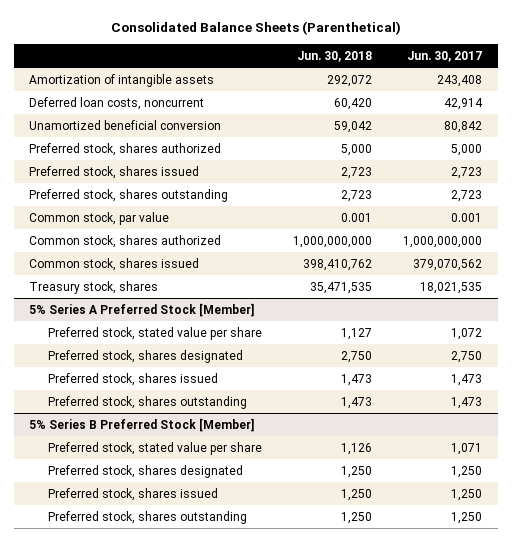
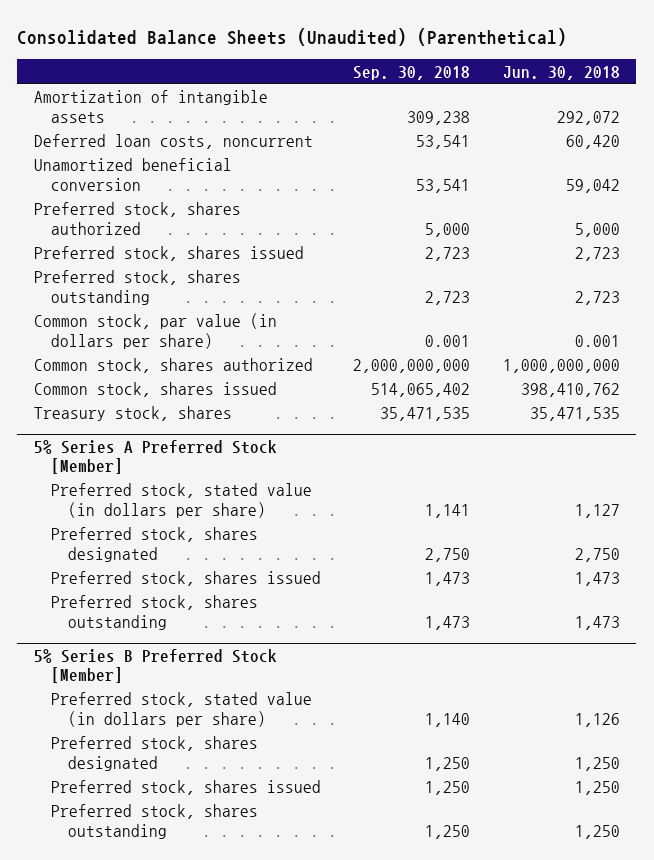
[110,21,401,36] Consolidated Balance Sheets (Parenthetical) -> [17,27,568,46] Consolidated Balance Sheets (Unaudited) (Parenthetical)
[407,50,483,62] Jun. 30, 2017 -> none
none -> [353,65,471,80] Sep. 30, 2018
[29,211,170,225] Common stock, par value -> [33,313,277,349] Common stock, par value (in dollars per share)
[47,326,262,340] Preferred stock, stated value per share -> [50,483,312,518] Preferred stock, stated value (in dollars per share)
[47,441,262,455] Preferred stock, stated value per share -> [50,692,312,727] Preferred stock, stated value (in dollars per share)

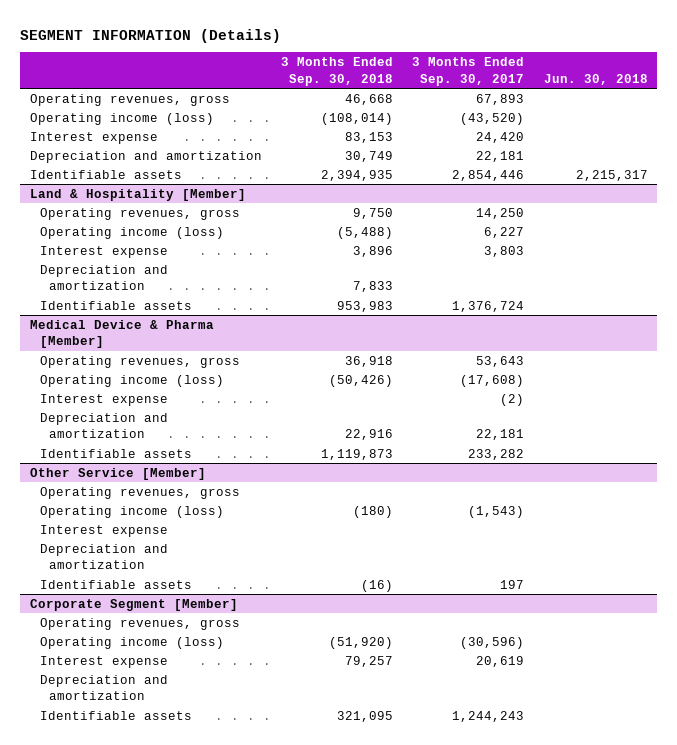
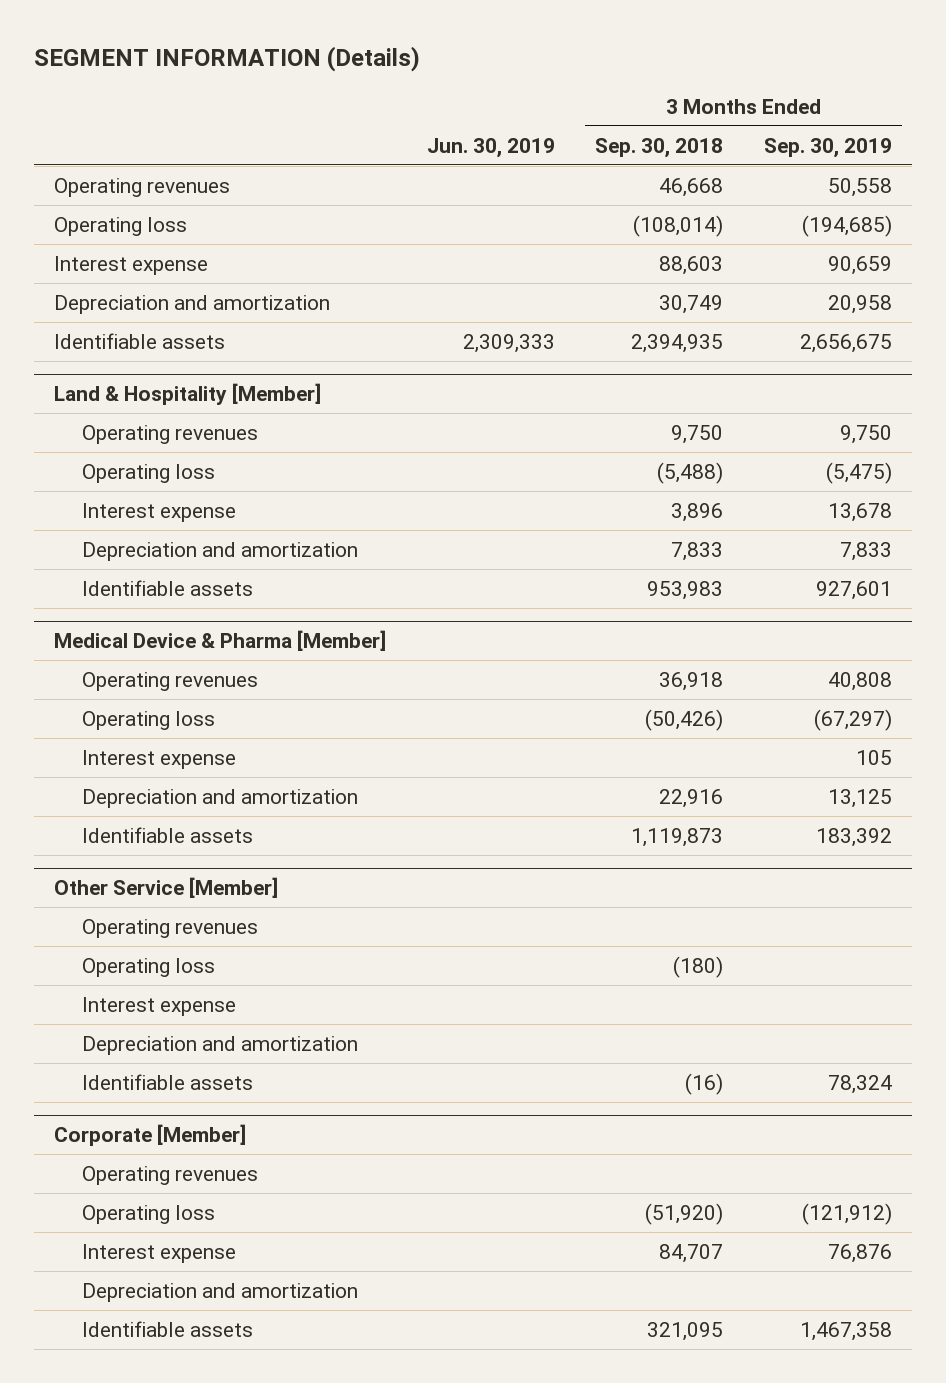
[412,57,525,86] 3 Months Ended Sep. 30, 2017 -> none
[543,73,648,85] Jun. 30, 2018 -> none
none -> [426,137,555,158] Jun. 30, 2019
none -> [763,137,892,158] Sep. 30, 2019
[29,93,230,106] Operating revenues, gross -> [54,177,231,197] Operating revenues
[29,112,214,125] Operating income (loss) -> [54,216,188,236] Operating loss
[345,131,394,143] 83,153 -> [659,255,724,275] 88,603
[39,207,240,220] Operating revenues, gross -> [81,424,258,444] Operating revenues
[39,226,224,239] Operating income (loss) -> [81,463,215,483] Operating loss
[39,355,240,368] Operating revenues, gross -> [81,671,258,691] Operating revenues
[39,374,224,387] Operating income (loss) -> [81,710,215,730] Operating loss
[39,486,240,499] Operating revenues, gross -> [81,918,258,938] Operating revenues
[39,505,224,518] Operating income (loss) -> [81,957,215,977] Operating loss
[29,598,238,611] Corporate Segment [Member] -> [54,1123,247,1146] Corporate [Member]
[39,617,240,630] Operating revenues, gross -> [81,1165,258,1185] Operating revenues
[39,636,224,649] Operating income (loss) -> [81,1204,215,1224] Operating loss
[345,655,394,667] 79,257 -> [659,1243,724,1263] 84,707

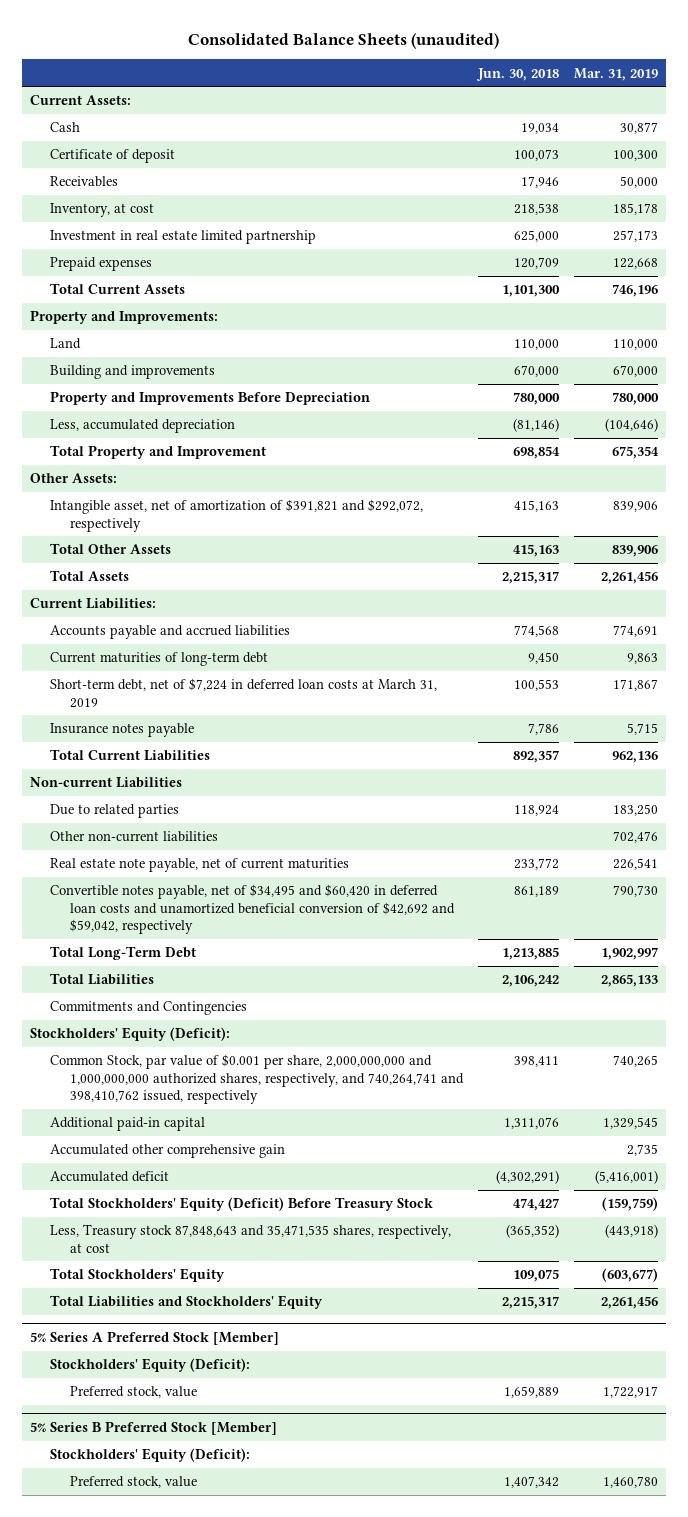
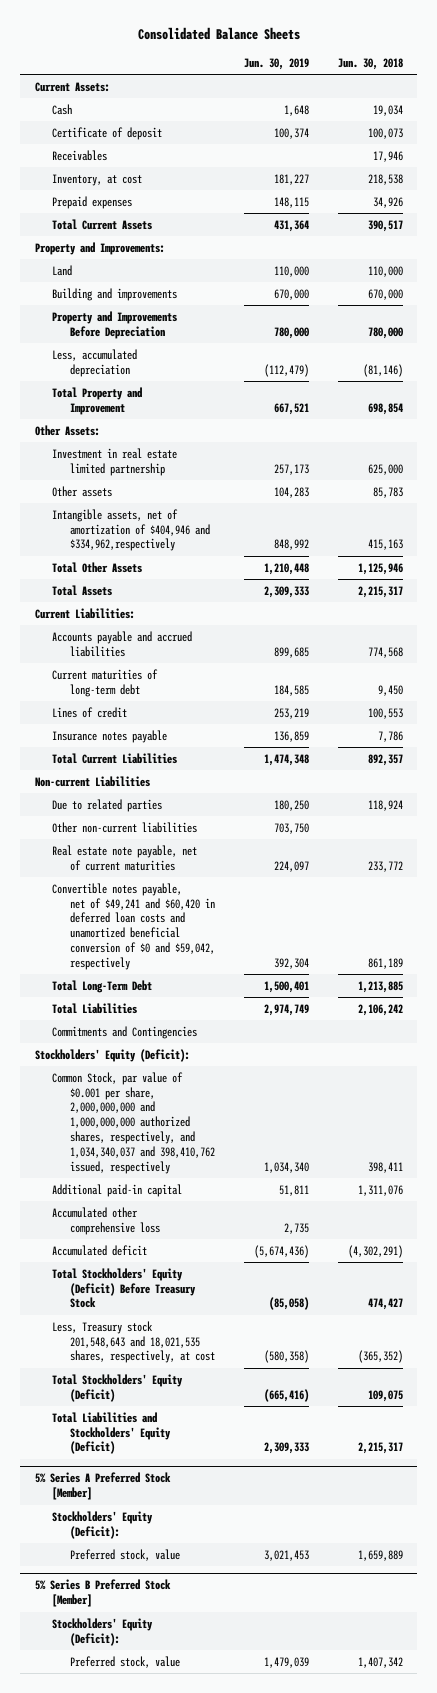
[187,32,499,49] Consolidated Balance Sheets (unaudited) -> [137,26,300,40] Consolidated Balance Sheets
[573,67,658,81] Mar. 31, 2019 -> none
none -> [244,57,310,70] Jun. 30, 2019
[513,257,559,270] 120,709 -> [372,196,403,208] 34,926
[501,285,560,298] 1,101,300 -> [367,219,403,232] 390,517
[49,230,316,245] Investment in real estate limited partnership -> [52,447,178,476] Investment in real estate limited partnership
none -> [52,485,113,497] Other assets
[49,499,423,532] Intangible asset, net of amortization of $391,821 and $292,072, respectively -> [52,508,211,552] Intangible assets, net of amortization of $404,946 and $334,962,respectively
[512,544,559,558] 415,163 -> [357,562,403,575] 1,125,946
[49,678,437,708] Short-term debt, net of $7,224 in deferred loan costs at March 31, 2019 -> [52,706,128,718] Lines of credit
[49,884,455,935] Convertible notes payable, net of $34,495 and $60,420 in deferred loan costs and unamortized beneficial conversion of $42,692 and $59,042, respectively -> [52,882,216,970] Convertible notes payable, net of $49,241 and $60,420 in deferred loan costs and unamortized beneficial conversion of $0 and $59,042, respectively
[49,1054,464,1105] Common Stock, par value of $0.001 per share, 2,000,000,000 and 1,000,000,000 authorized shares, respectively, and 740,264,741 and 398,410,762 issued, respectively -> [52,1071,216,1174] Common Stock, par value of $0.001 per share, 2,000,000,000 and 1,000,000,000 authorized shares, respectively, and 1,034,340,037 and 398,410,762 issued, respectively
[49,1144,285,1159] Accumulated other comprehensive gain -> [52,1206,161,1235] Accumulated other comprehensive loss
[49,1224,451,1253] Less, Treasury stock 87,848,643 and 35,471,535 shares, respectively, at cost -> [52,1320,216,1364] Less, Treasury stock 201,548,643 and 18,021,535 shares, respectively, at cost
[49,1268,225,1283] Total Stockholders' Equity -> [52,1373,184,1402] Total Stockholders' Equity (Deficit)
[49,1295,323,1310] Total Liabilities and Stockholders' Equity -> [52,1411,172,1455] Total Liabilities and Stockholders' Equity (Deficit)

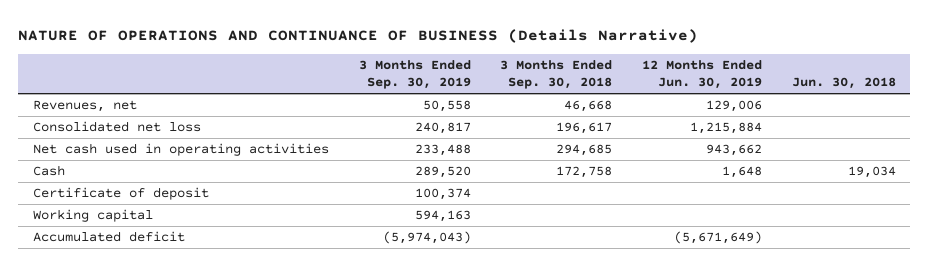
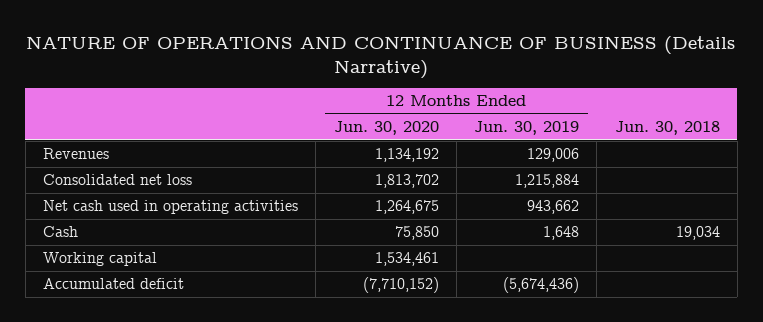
[358,60,471,90] 3 Months Ended Sep. 30, 2019 -> none
[500,60,613,90] 3 Months Ended Sep. 30, 2018 -> none
none -> [333,121,439,136] Jun. 30, 2020
[32,100,137,113] Revenues, net -> [43,148,110,160] Revenues
[32,187,209,201] Certificate of deposit -> none
[673,231,762,245] (5,671,649) -> [503,277,580,294] (5,674,436)

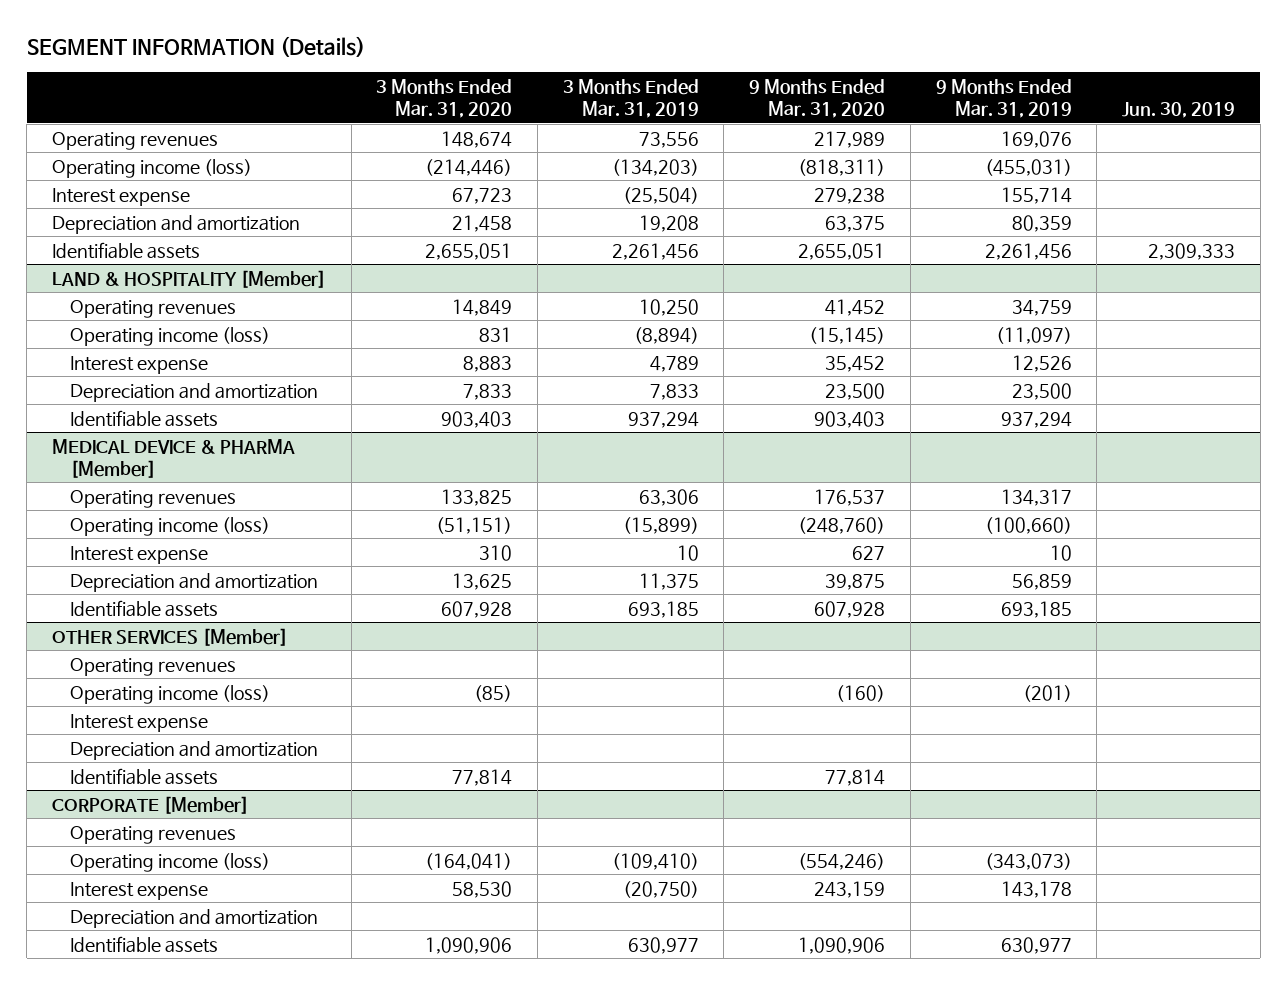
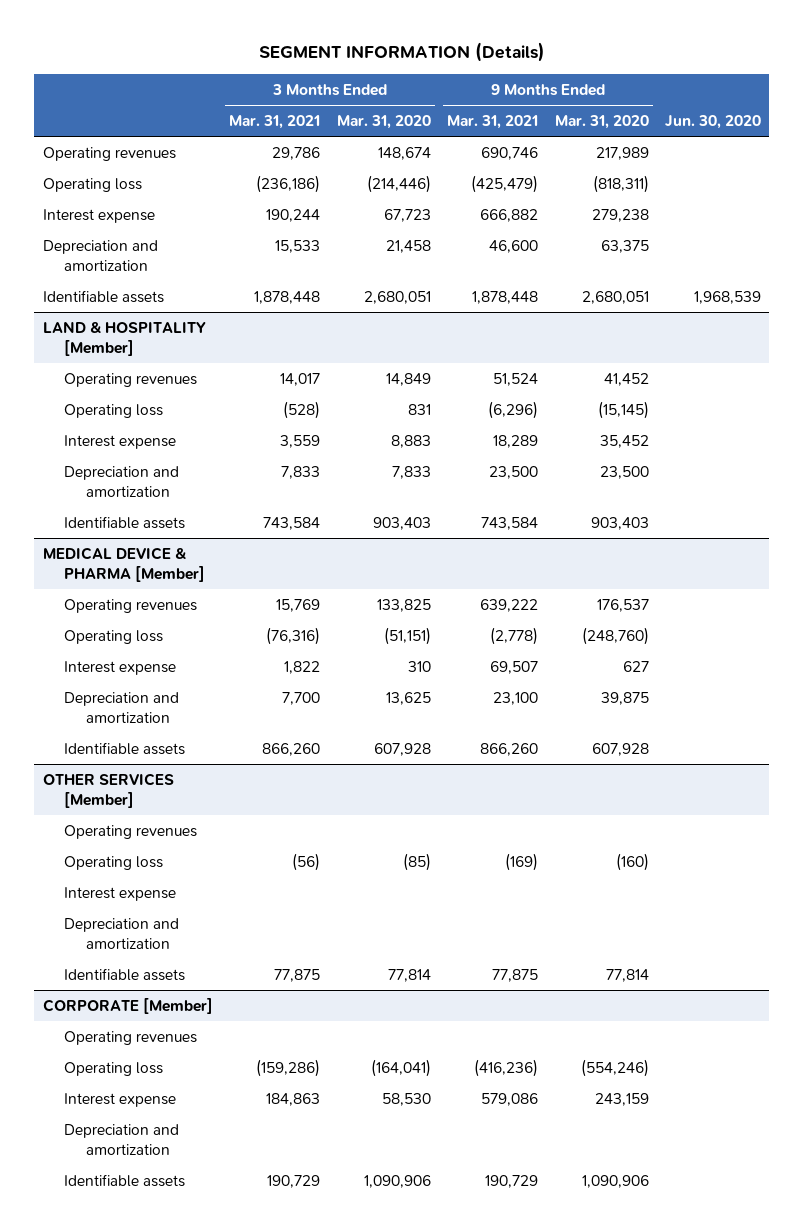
[562,78,699,119] 3 Months Ended Mar. 31, 2019 -> none
[935,78,1072,119] 9 Months Ended Mar. 31, 2019 -> none
[1122,102,1236,119] Jun. 30, 2019 -> none
none -> [229,114,321,129] Mar. 31, 2021
none -> [447,114,539,129] Mar. 31, 2021
none -> [665,114,762,129] Jun. 30, 2020
[51,158,252,178] Operating income (loss) -> [42,177,142,192] Operating loss
[425,242,513,260] 2,655,051 -> [363,290,431,304] 2,680,051
[798,242,886,260] 2,655,051 -> [581,290,649,304] 2,680,051
[70,326,271,346] Operating income (loss) -> [64,403,164,418] Operating loss
[70,516,271,536] Operating income (loss) -> [64,629,164,644] Operating loss
[70,684,271,704] Operating income (loss) -> [64,855,164,870] Operating loss
[70,852,271,872] Operating income (loss) -> [64,1061,164,1076] Operating loss

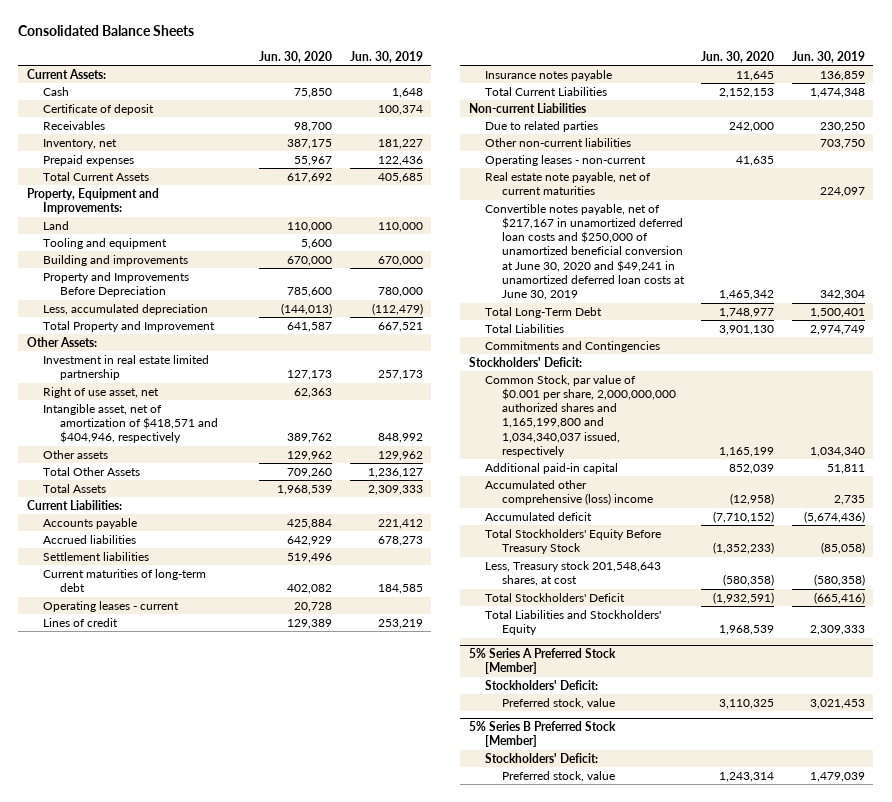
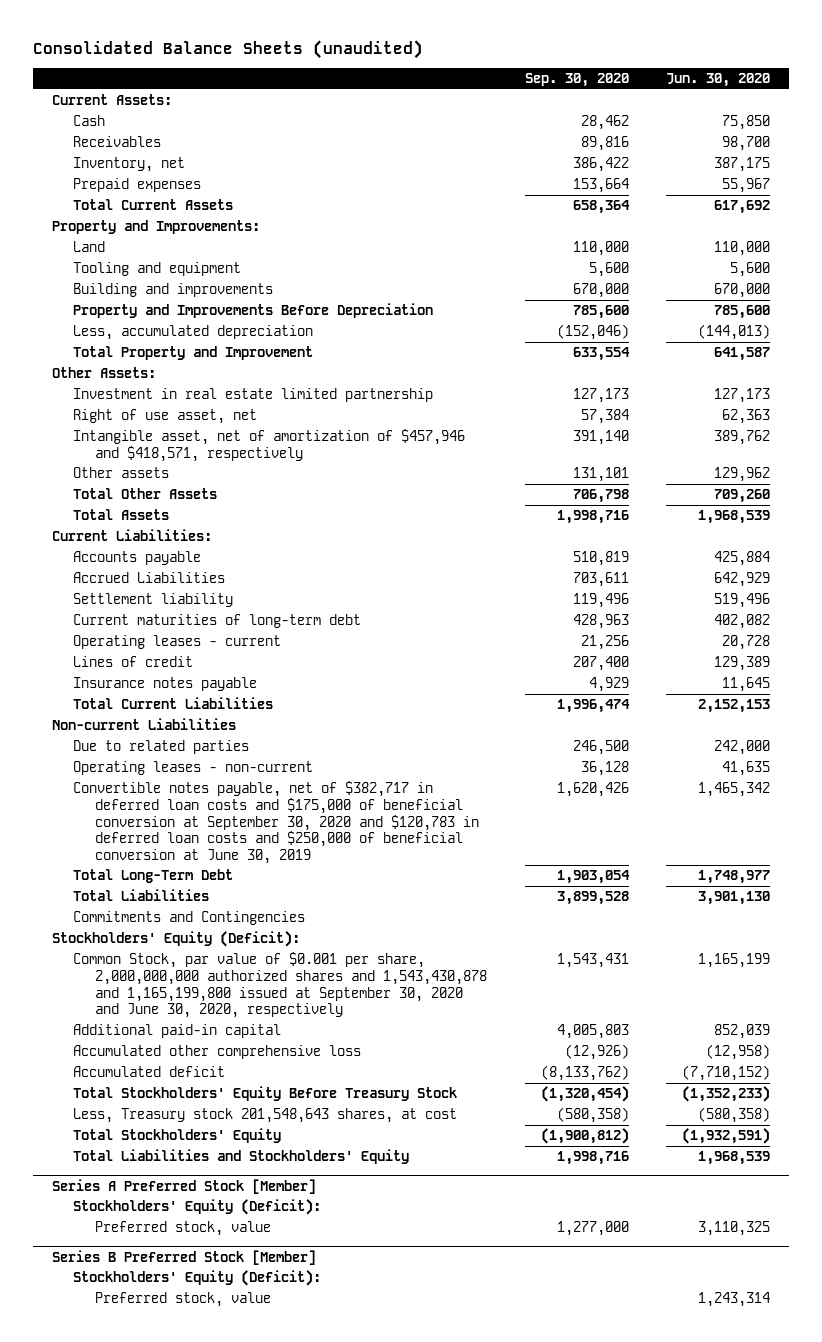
[18,25,195,37] Consolidated Balance Sheets -> [32,40,423,60] Consolidated Balance Sheets (unaudited)
[349,50,423,63] Jun. 30, 2019 -> none
none -> [524,73,629,88] Sep. 30, 2020
[43,103,155,115] Certificate of deposit -> none
[26,187,159,215] Property, Equipment and Improvements: -> [51,220,260,235] Property and Improvements:
[43,403,218,444] Intangible asset, net of amortization of $418,571 and $404,946, respectively -> [73,429,466,462] Intangible asset, net of amortization of $457,946 and $418,571, respectively
[43,534,137,544] Accrued liabilities -> [73,572,226,584] Accrued Liabilities
[43,551,150,561] Settlement liabilities -> [73,593,234,608] Settlement liability
[485,137,632,147] Other non-current liabilities -> none
[485,171,652,196] Real estate note payable, net of current maturities -> none
[485,203,685,301] Convertible notes payable, net of $217,167 in unamortized deferred loan costs and $250,000 of unamortized beneficial conversion at June 30, 2020 and $49,241 in unamortized deferred loan costs at June 30, 2019 -> [73,781,479,864] Convertible notes payable, net of $382,717 in deferred loan costs and $175,000 of beneficial conversion at September 30, 2020 and $120,783 in deferred loan costs and $250,000 of beneficial conversion at June 30, 2019
[469,356,583,367] Stockholders' Deficit: -> [51,931,300,948] Stockholders' Equity (Deficit):
[485,374,676,457] Common Stock, par value of $0.001 per share, 2,000,000,000 authorized shares and 1,165,199,800 and 1,034,340,037 issued, respectively -> [73,952,487,1019] Common Stock, par value of $0.001 per share, 2,000,000,000 authorized shares and 1,543,430,878 and 1,165,199,800 issued at September 30, 2020 and June 30, 2020, respectively
[485,479,653,506] Accumulated other comprehensive (loss) income -> [73,1045,362,1060] Accumulated other comprehensive loss
[485,592,626,602] Total Stockholders' Deficit -> [73,1128,282,1144] Total Stockholders' Equity
[469,647,617,675] 5% Series A Preferred Stock [Member] -> [51,1178,316,1194] Series A Preferred Stock [Member]
[485,679,599,690] Stockholders' Deficit: -> [73,1199,322,1216] Stockholders' Equity (Deficit):
[469,720,617,748] 5% Series B Preferred Stock [Member] -> [51,1249,316,1265] Series B Preferred Stock [Member]
[485,752,599,763] Stockholders' Deficit: -> [73,1270,322,1287] Stockholders' Equity (Deficit):

